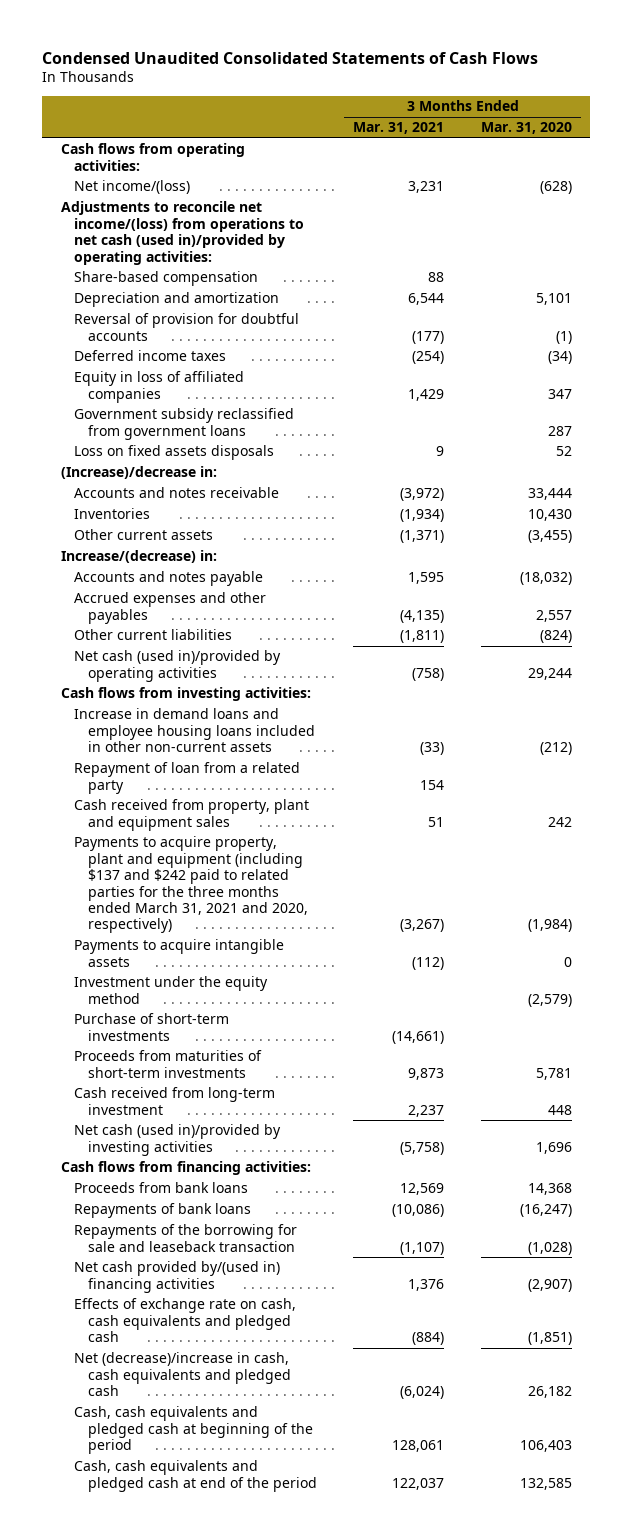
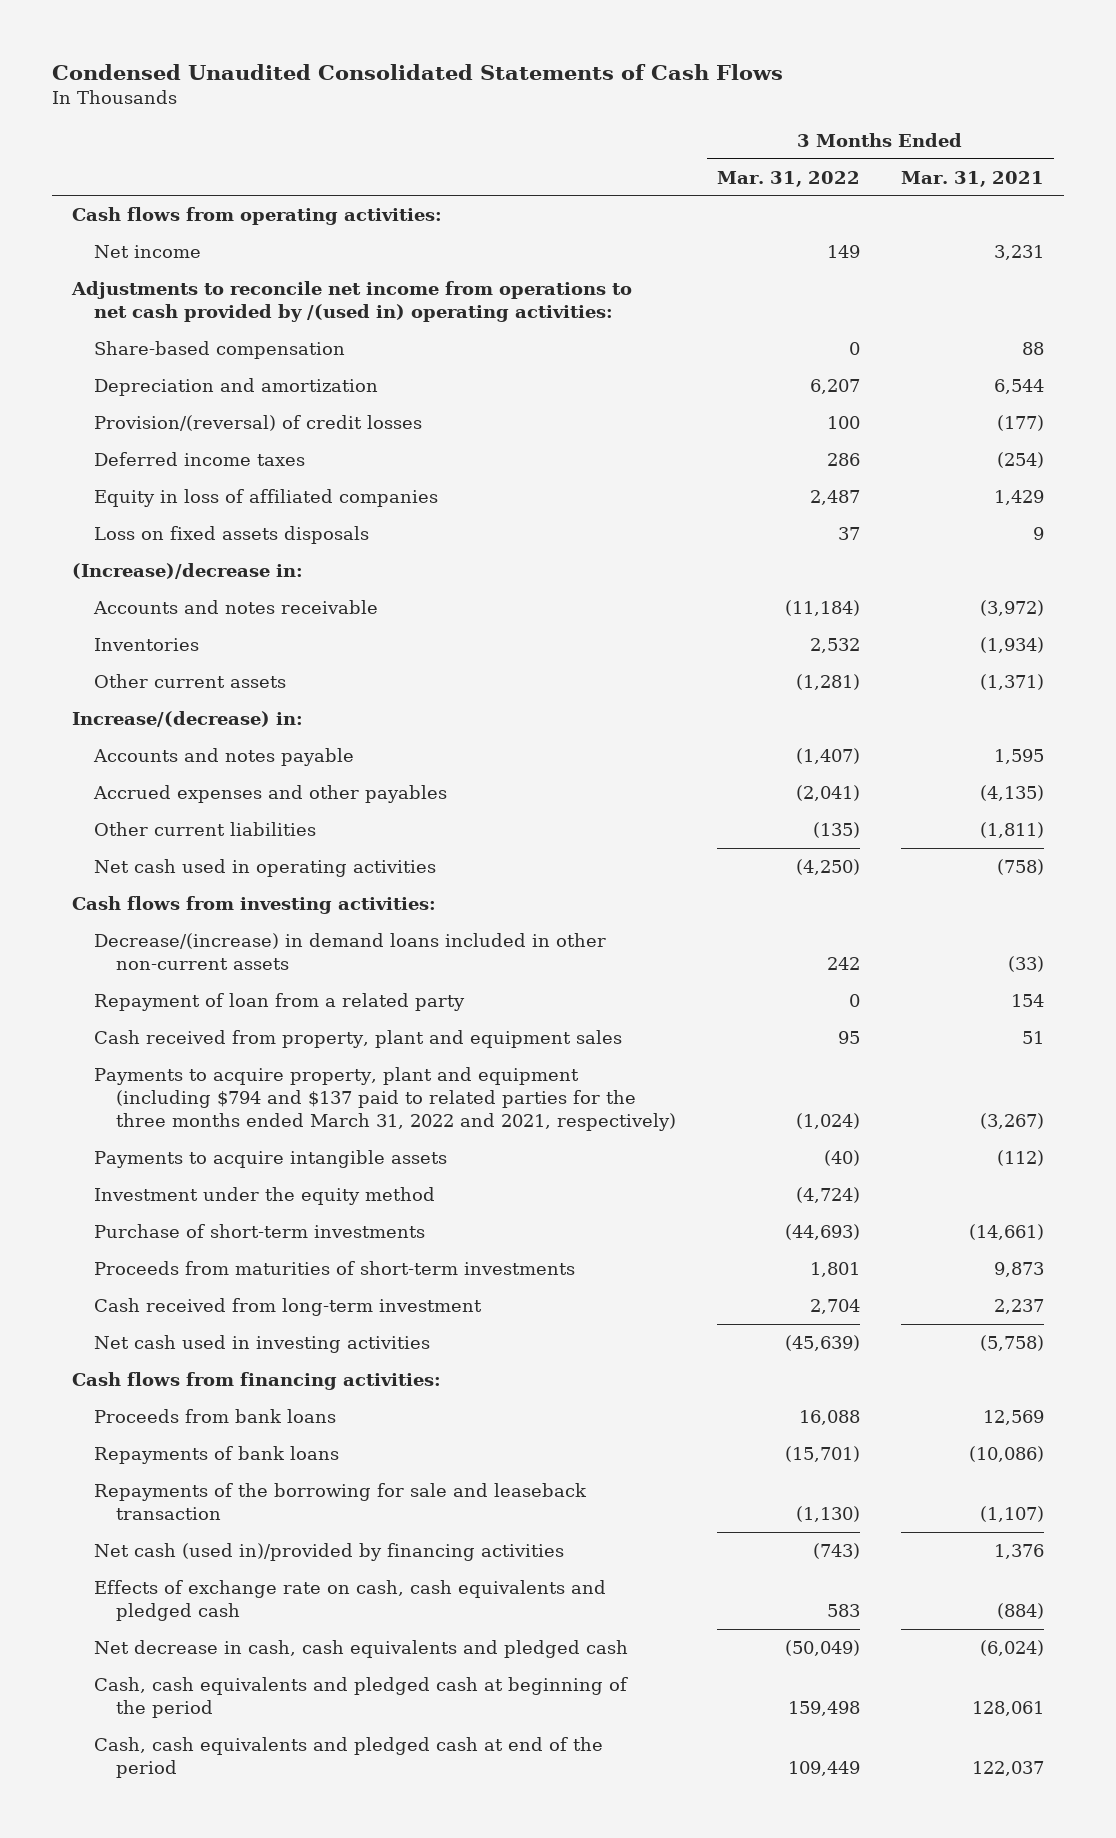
[480,122,572,135] Mar. 31, 2020 -> none
none -> [717,170,861,187] Mar. 31, 2022
[74,180,191,195] Net income/(loss) -> [94,244,202,258] Net income
[60,201,305,265] Adjustments to reconcile net income/(loss) from operations to net cash (used in)/provided by operating activities: -> [71,280,633,322] Adjustments to reconcile net income from operations to net cash provided by /(used in) operating activities:
[74,313,300,341] Reversal of provision for doubtful accounts -> [94,414,423,431] Provision/(reversal) of credit losses
[74,408,295,440] Government subsidy reclassified from government loans -> none
[74,650,282,682] Net cash (used in)/provided by operating activities -> [94,858,437,877] Net cash used in operating activities
[74,708,316,753] Increase in demand loans and employee housing loans included in other non-current assets -> [94,932,607,970] Decrease/(increase) in demand loans included in other non-current assets
[74,836,309,934] Payments to acquire property, plant and equipment (including $137 and $242 paid to related parties for the three months ended March 31, 2021 and 2020, respectively) -> [94,1066,677,1131] Payments to acquire property, plant and equipment (including $794 and $137 paid to related parties for the three months ended March 31, 2022 and 2021, respectively)
[74,1124,282,1156] Net cash (used in)/provided by investing activities -> [94,1334,431,1353] Net cash used in investing activities
[74,1261,281,1293] Net cash provided by/(used in) financing activities -> [94,1542,565,1561] Net cash (used in)/provided by financing activities
[74,1352,292,1397] Net (decrease)/increase in cash, cash equivalents and pledged cash -> [94,1639,629,1658] Net decrease in cash, cash equivalents and pledged cash

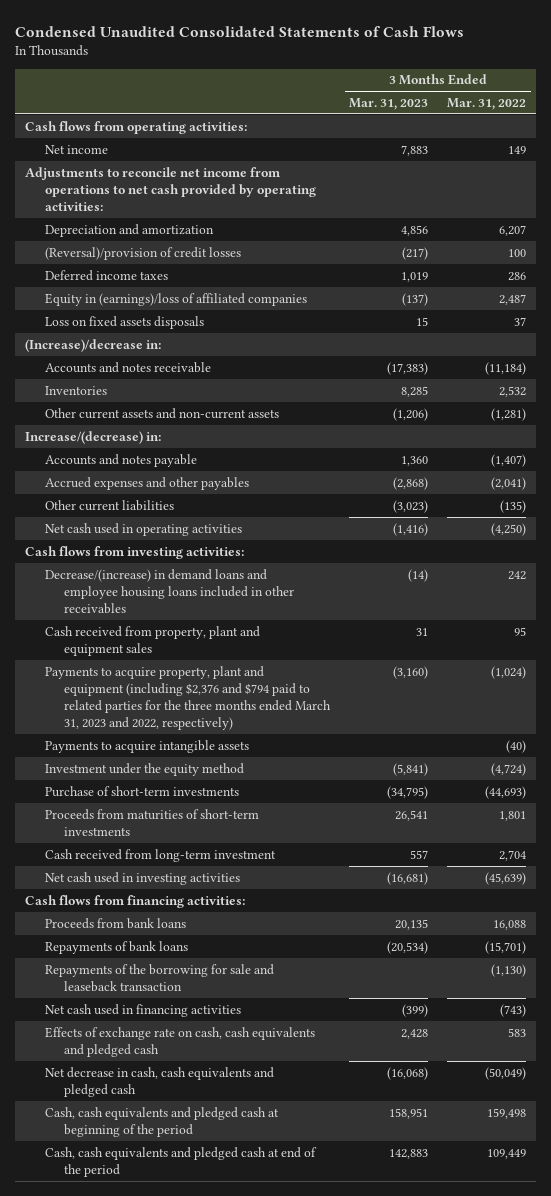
[900,170,1044,187] Mar. 31, 2021 -> none
none -> [349,97,429,110] Mar. 31, 2023
[94,340,346,359] Share-based compensation -> none
[71,280,633,322] Adjustments to reconcile net income from operations to net cash provided by /(used in) operating activities: -> [24,166,316,212] Adjustments to reconcile net income from operations to net cash provided by operating activities:
[94,414,423,431] Provision/(reversal) of credit losses -> [44,246,241,260] (Reversal)/provision of credit losses
[94,488,439,507] Equity in loss of affiliated companies -> [44,292,307,306] Equity in (earnings)/loss of affiliated companies
[94,673,287,688] Other current assets -> [44,407,279,419] Other current assets and non-current assets
[94,992,466,1011] Repayment of loan from a related party -> none
[94,932,607,970] Decrease/(increase) in demand loans included in other non-current assets -> [44,568,295,615] Decrease/(increase) in demand loans and employee housing loans included in other receivables
[94,1066,677,1131] Payments to acquire property, plant and equipment (including $794 and $137 paid to related parties for the three months ended March 31, 2022 and 2021, respectively) -> [44,665,332,731] Payments to acquire property, plant and equipment (including $2,376 and $794 paid to related parties for the three months ended March 31, 2023 and 2022, respectively)
[94,1542,565,1561] Net cash (used in)/provided by financing activities -> [44,1003,241,1017] Net cash used in financing activities

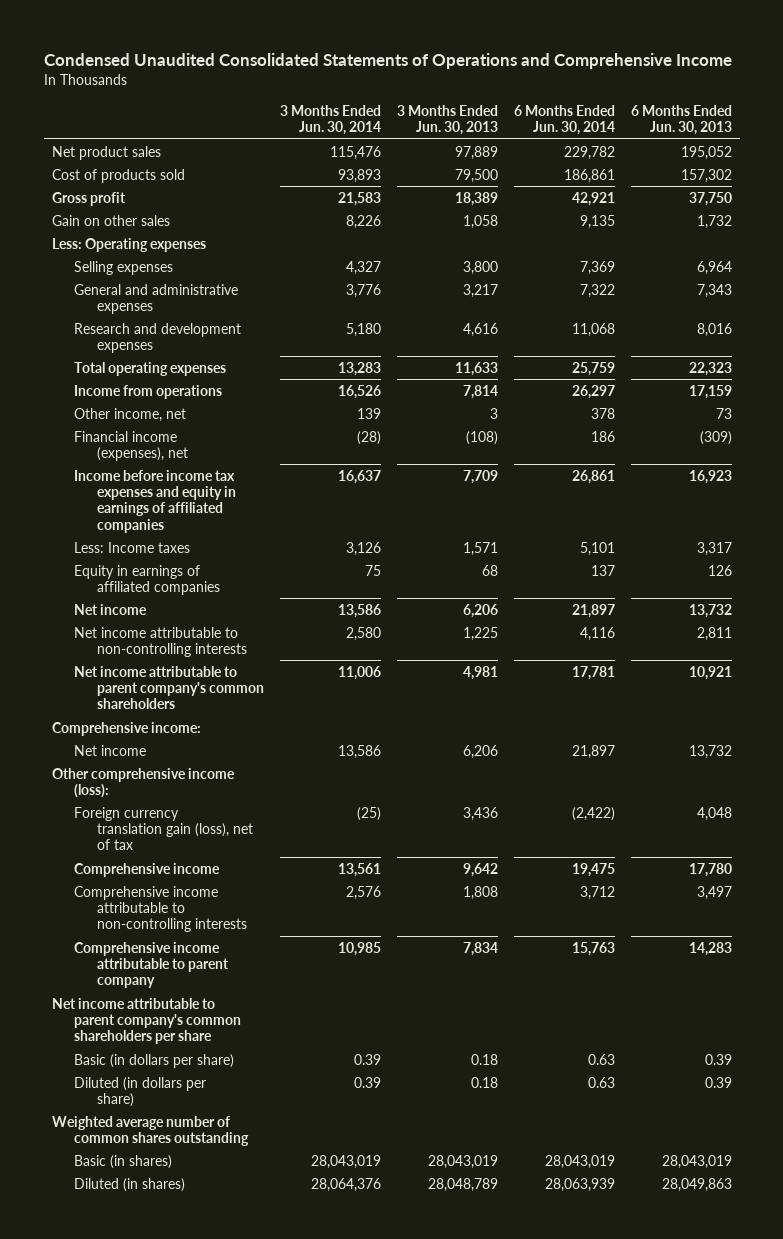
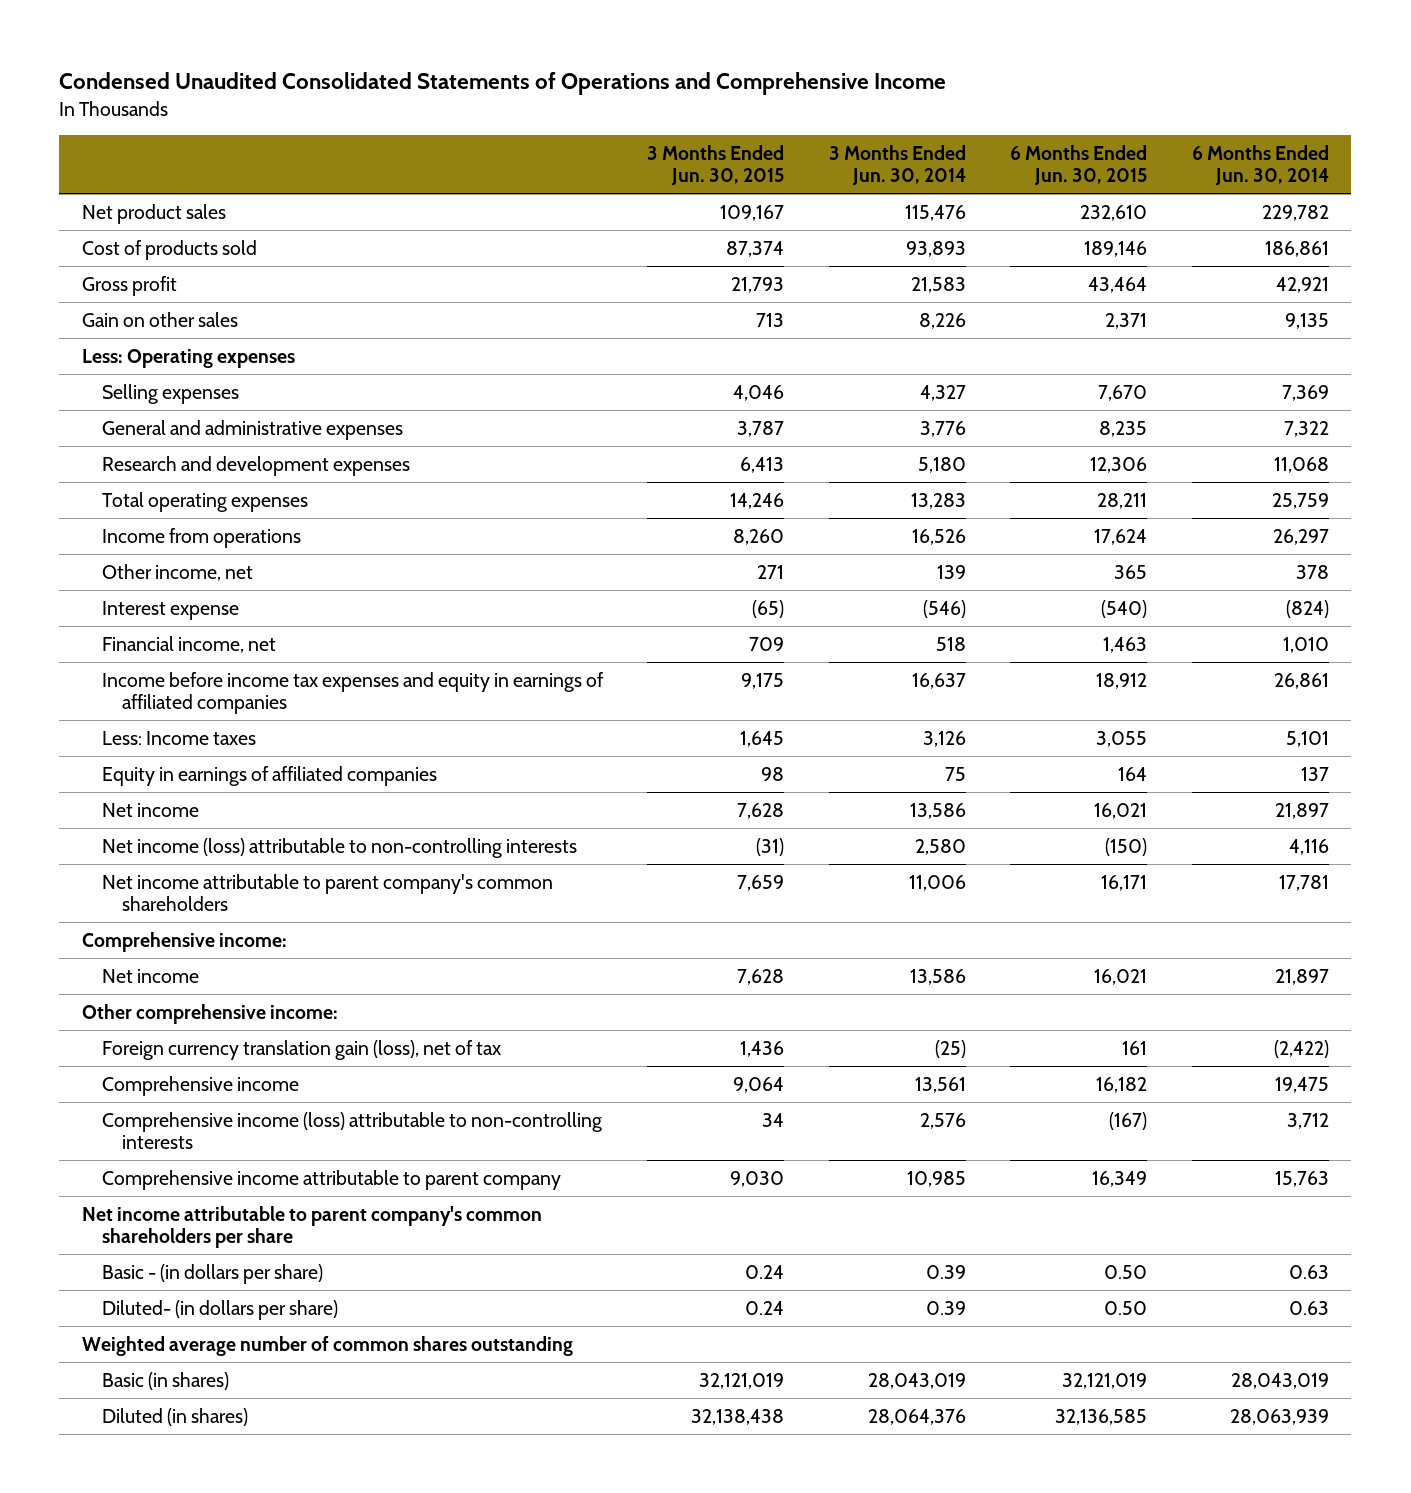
[396,104,498,136] 3 Months Ended Jun. 30, 2013 -> none
[630,104,732,136] 6 Months Ended Jun. 30, 2013 -> none
none -> [647,144,785,185] 3 Months Ended Jun. 30, 2015
none -> [1010,144,1148,185] 6 Months Ended Jun. 30, 2015
none -> [101,600,239,620] Interest expense
[74,430,188,462] Financial income (expenses), net -> [101,635,276,653] Financial income, net
[356,430,381,445] (28) -> [935,636,966,651] 518
[590,430,615,442] 186 -> [1282,636,1329,653] 1,010
[74,626,247,658] Net income attributable to non-controlling interests -> [101,837,577,858] Net income (loss) attributable to non-controlling interests
[51,767,235,799] Other comprehensive income (loss): -> [81,1003,338,1024] Other comprehensive income:
[74,885,247,933] Comprehensive income attributable to non-controlling interests -> [101,1111,602,1149] Comprehensive income (loss) attributable to non-controlling interests
[74,1053,235,1068] Basic (in dollars per share) -> [101,1263,323,1284] Basic - (in dollars per share)
[74,1076,207,1108] Diluted (in dollars per share) -> [101,1299,338,1320] Diluted- (in dollars per share)

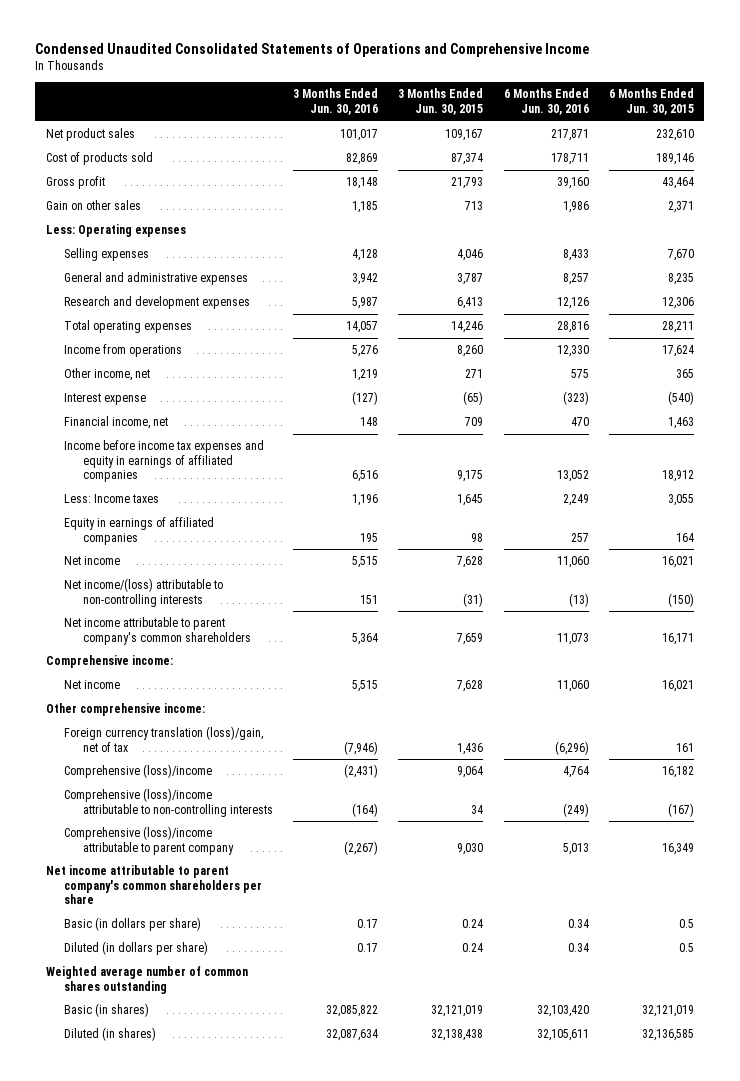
[828,144,966,185] 3 Months Ended Jun. 30, 2014 -> none
[1191,144,1329,185] 6 Months Ended Jun. 30, 2014 -> none
none -> [292,88,378,116] 3 Months Ended Jun. 30, 2016
none -> [503,88,589,116] 6 Months Ended Jun. 30, 2016
[101,837,577,858] Net income (loss) attributable to non-controlling interests -> [64,578,224,607] Net income/(loss) attributable to non-controlling interests
[101,1039,502,1060] Foreign currency translation gain (loss), net of tax -> [64,726,264,752] Foreign currency translation (loss)/gain, net of tax
[101,1075,299,1096] Comprehensive income -> [64,764,213,779] Comprehensive (loss)/income
[101,1111,602,1149] Comprehensive income (loss) attributable to non-controlling interests -> [64,788,273,817] Comprehensive (loss)/income attributable to non-controlling interests
[101,1169,561,1190] Comprehensive income attributable to parent company -> [64,826,234,855] Comprehensive (loss)/income attributable to parent company
[101,1263,323,1284] Basic - (in dollars per share) -> [64,917,202,932] Basic (in dollars per share)
[1104,1264,1148,1279] 0.50 -> [679,919,695,929] 0.5
[101,1299,338,1320] Diluted- (in dollars per share) -> [64,941,209,956] Diluted (in dollars per share)
[1104,1300,1148,1315] 0.50 -> [679,943,695,953] 0.5

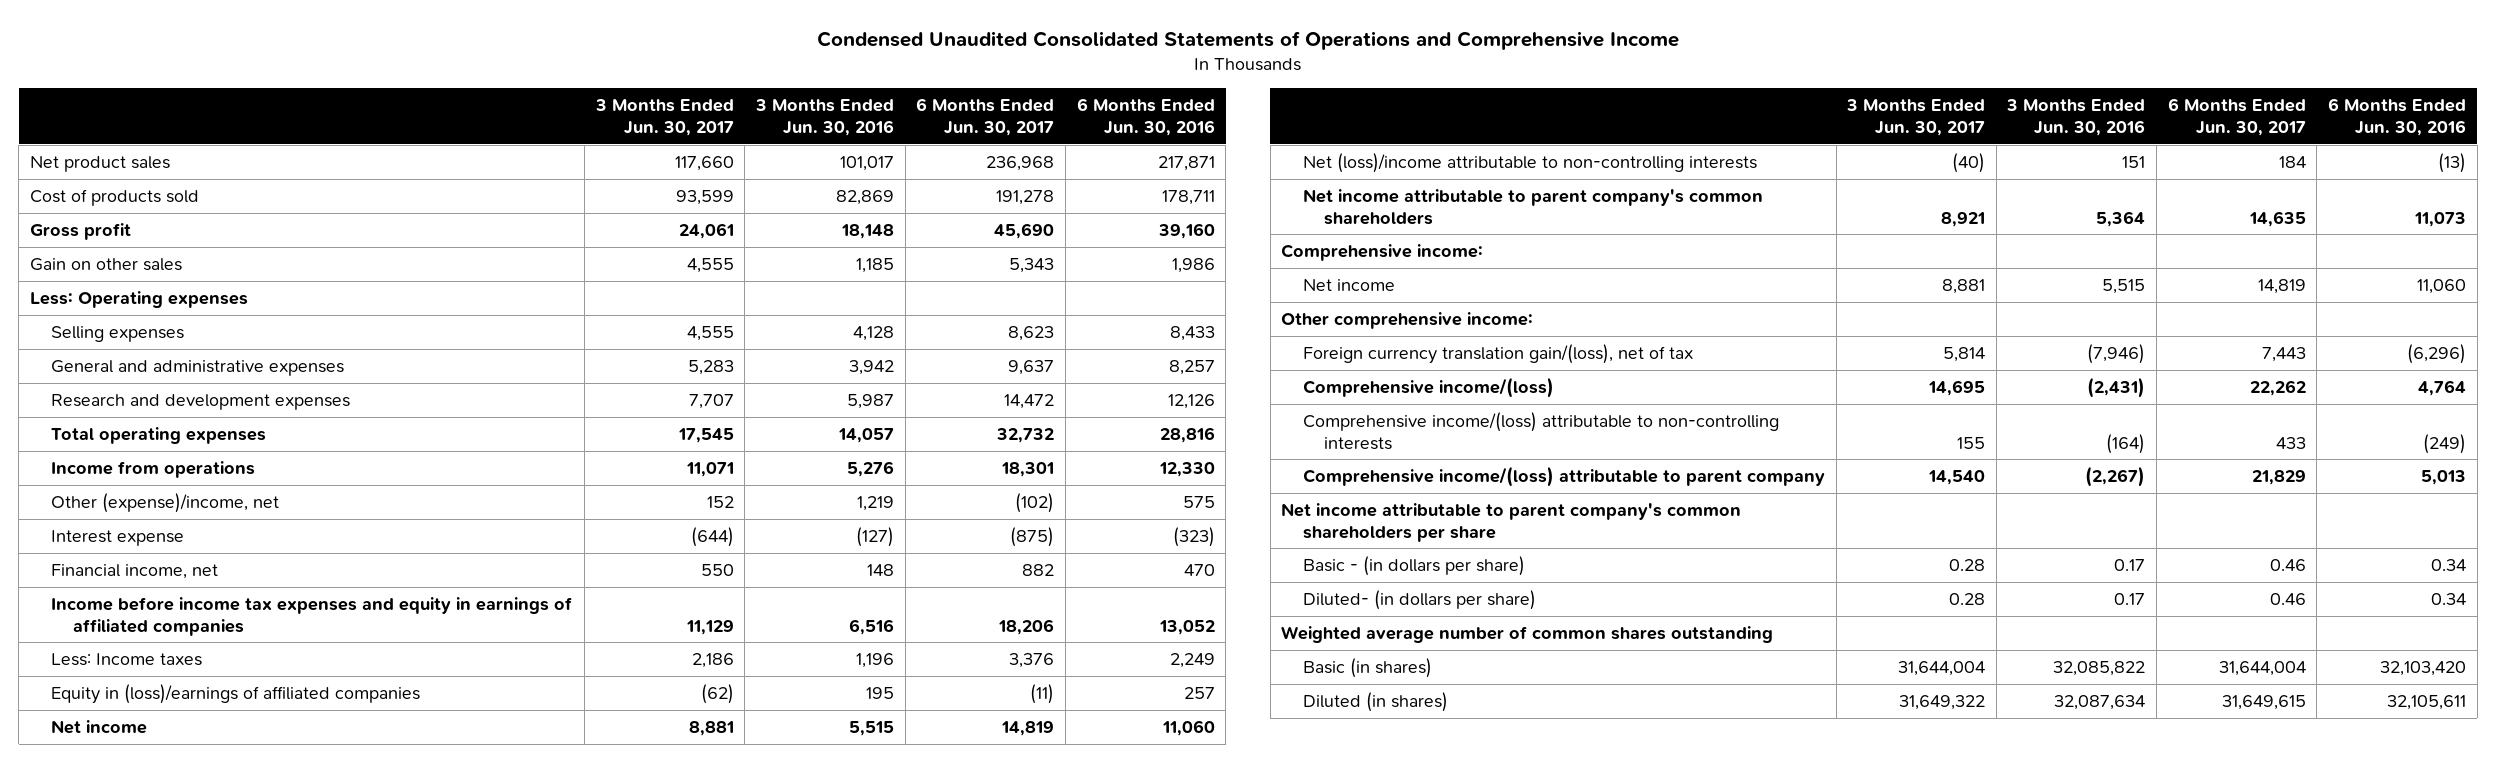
[398,88,484,116] 3 Months Ended Jun. 30, 2015 -> none
[609,88,695,116] 6 Months Ended Jun. 30, 2015 -> none
none -> [594,99,734,137] 3 Months Ended Jun. 30, 2017
none -> [916,98,1055,137] 6 Months Ended Jun. 30, 2017
[64,368,151,382] Other income, net -> [51,492,280,513] Other (expense)/income, net
[64,517,215,545] Equity in earnings of affiliated companies -> [51,683,421,704] Equity in (loss)/earnings of affiliated companies
[64,578,224,607] Net income/(loss) attributable to non-controlling interests -> [1302,152,1757,173] Net (loss)/income attributable to non-controlling interests
[64,726,264,752] Foreign currency translation (loss)/gain, net of tax -> [1302,343,1693,364] Foreign currency translation gain/(loss), net of tax
[64,764,213,779] Comprehensive (loss)/income -> [1302,376,1554,398] Comprehensive income/(loss)
[64,788,273,817] Comprehensive (loss)/income attributable to non-controlling interests -> [1302,411,1779,450] Comprehensive income/(loss) attributable to non-controlling interests
[64,826,234,855] Comprehensive (loss)/income attributable to parent company -> [1302,465,1825,487] Comprehensive income/(loss) attributable to parent company
[64,917,202,932] Basic (in dollars per share) -> [1302,555,1525,576] Basic - (in dollars per share)
[64,941,209,956] Diluted (in dollars per share) -> [1302,589,1536,610] Diluted- (in dollars per share)

